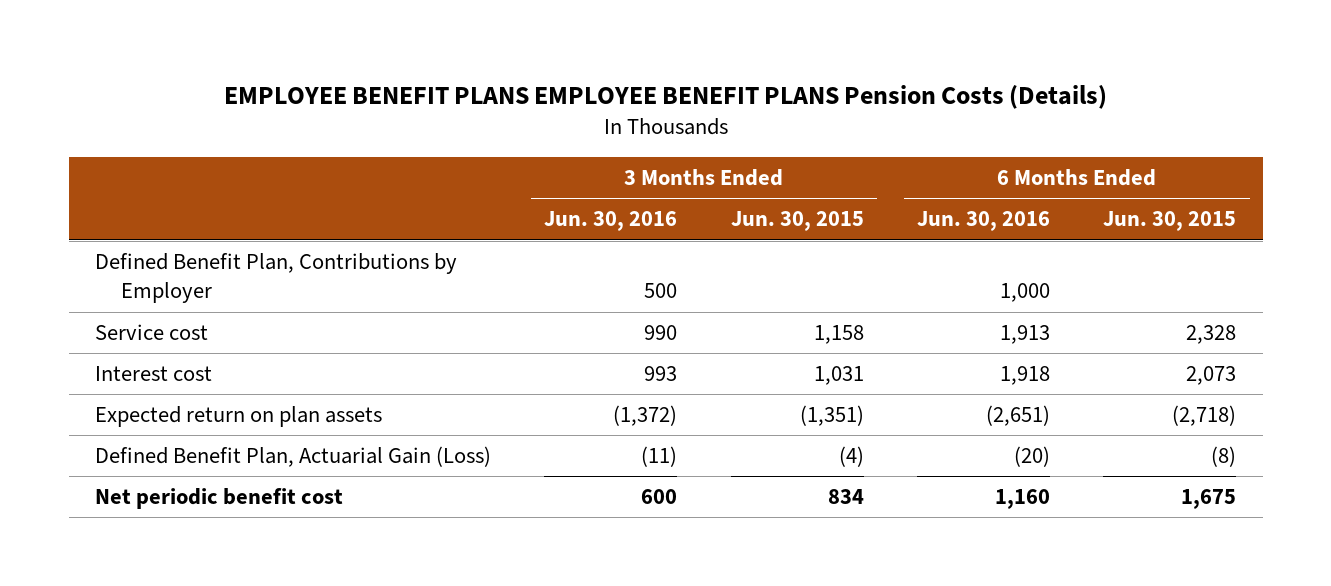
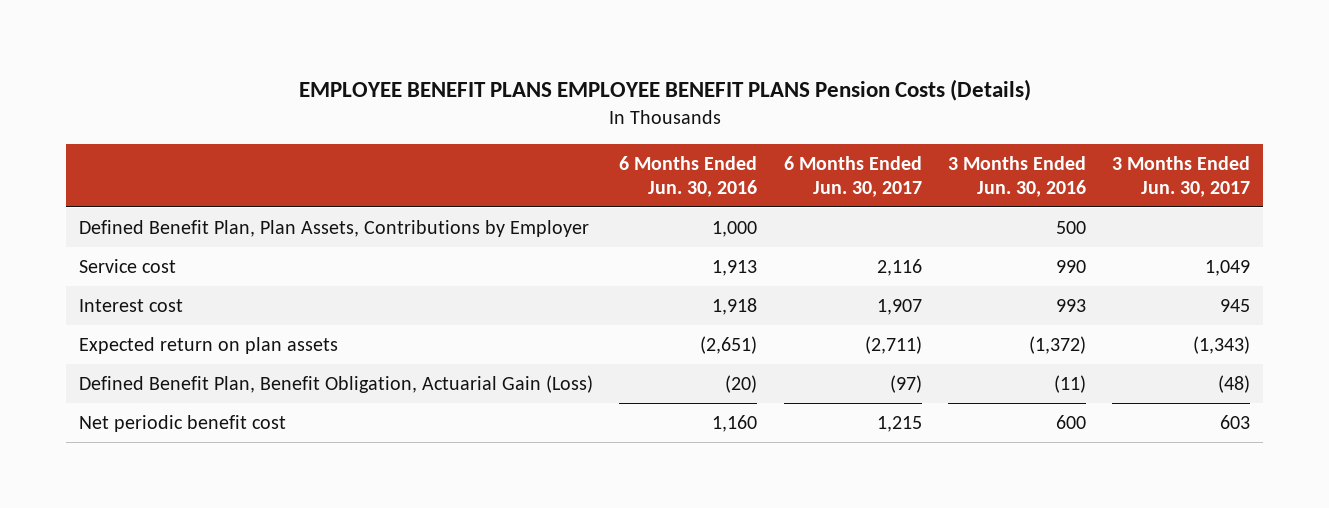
[730,211,864,232] Jun. 30, 2015 -> none
[1103,211,1237,232] Jun. 30, 2015 -> none
none -> [783,156,922,198] 6 Months Ended Jun. 30, 2017
none -> [1112,156,1251,198] 3 Months Ended Jun. 30, 2017
[95,253,458,304] Defined Benefit Plan, Contributions by Employer -> [79,219,590,237] Defined Benefit Plan, Plan Assets, Contributions by Employer
[95,446,492,468] Defined Benefit Plan, Actuarial Gain (Loss) -> [79,374,594,393] Defined Benefit Plan, Benefit Obligation, Actuarial Gain (Loss)

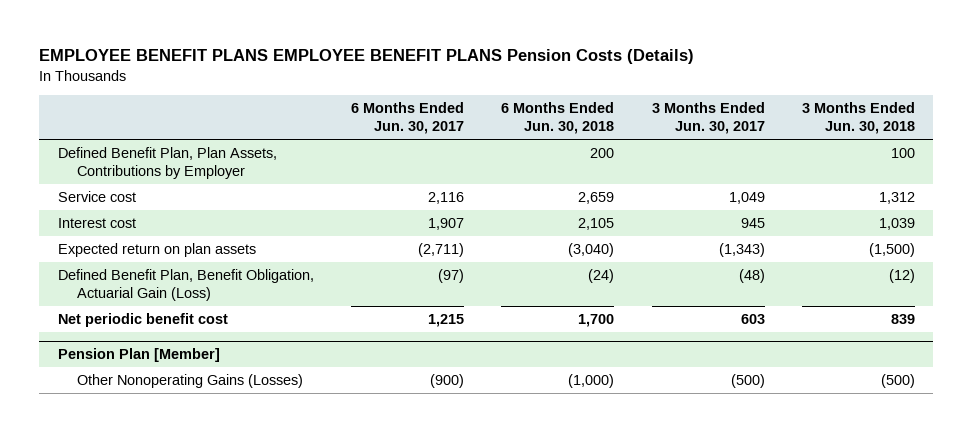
[619,156,758,198] 6 Months Ended Jun. 30, 2016 -> none
[947,156,1086,198] 3 Months Ended Jun. 30, 2016 -> none
none -> [501,101,615,135] 6 Months Ended Jun. 30, 2018
none -> [801,101,915,135] 3 Months Ended Jun. 30, 2018
none -> [57,348,220,363] Pension Plan [Member]
none -> [77,373,304,388] Other Nonoperating Gains (Losses)

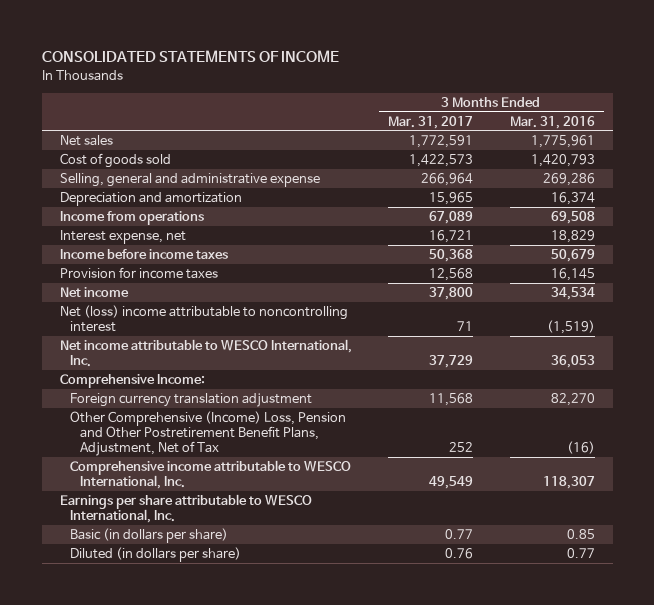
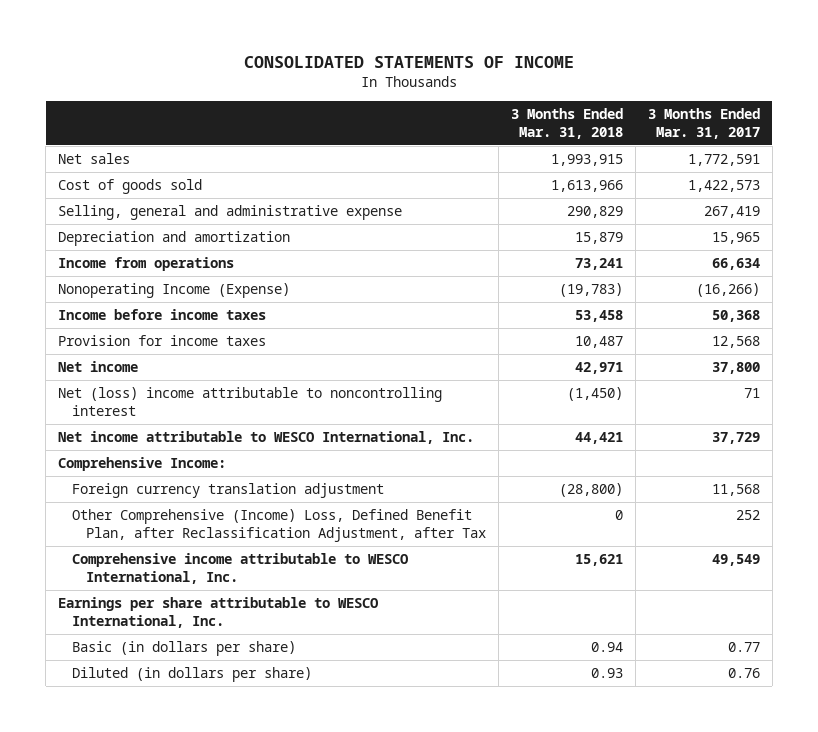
[509,115,595,129] Mar. 31, 2016 -> none
none -> [510,108,623,139] 3 Months Ended Mar. 31, 2018
[421,173,474,187] 266,964 -> [703,206,760,219] 267,419
[59,230,186,245] Interest expense, net -> none
[429,211,474,225] 67,089 -> [711,258,760,271] 66,634
none -> [58,283,291,299] Nonoperating Income (Expense)
[69,411,346,457] Other Comprehensive (Income) Loss, Pension and Other Postretirement Benefit Plans, Adjustment, Net of Tax -> [72,509,486,542] Other Comprehensive (Income) Loss, Defined Benefit Plan, after Reclassification Adjustment, after Tax

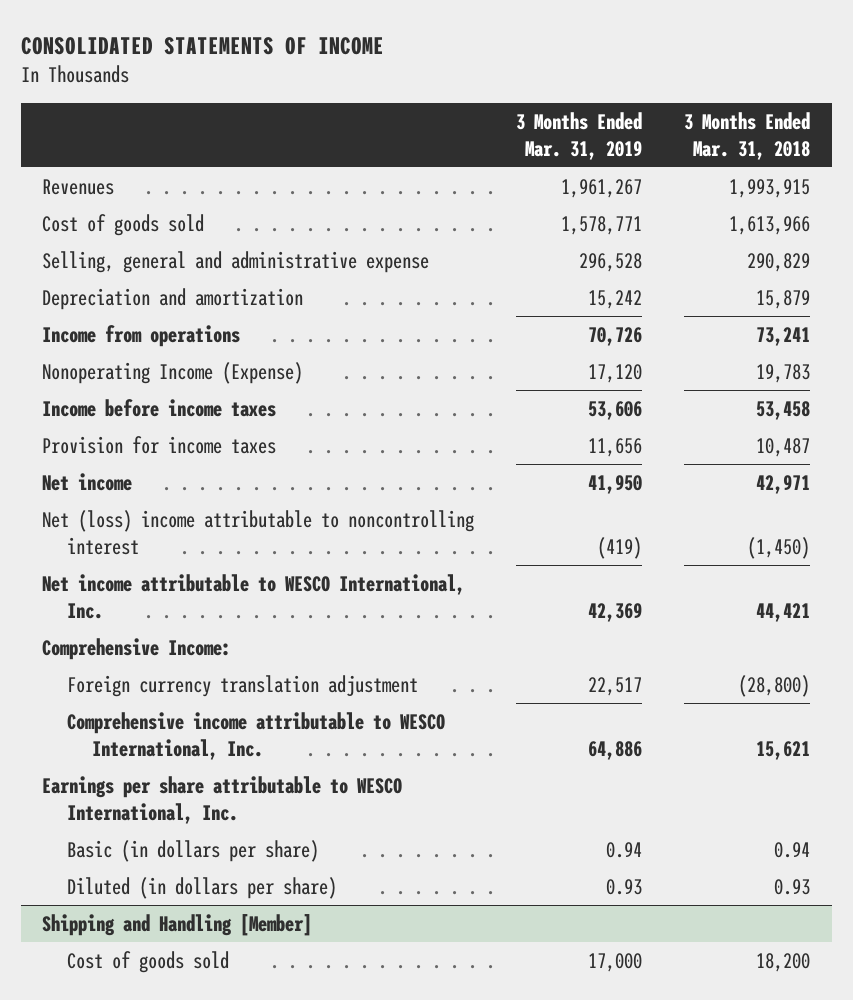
[647,108,760,139] 3 Months Ended Mar. 31, 2017 -> none
none -> [516,111,643,160] 3 Months Ended Mar. 31, 2019
[58,153,131,165] Net sales -> [42,178,115,195] Revenues
[558,283,623,298] (19,783) -> [756,363,811,383] 19,783
[72,509,486,542] Other Comprehensive (Income) Loss, Defined Benefit Plan, after Reclassification Adjustment, after Tax -> none
none -> [42,913,313,936] Shipping and Handling [Member]
none -> [67,950,230,973] Cost of goods sold

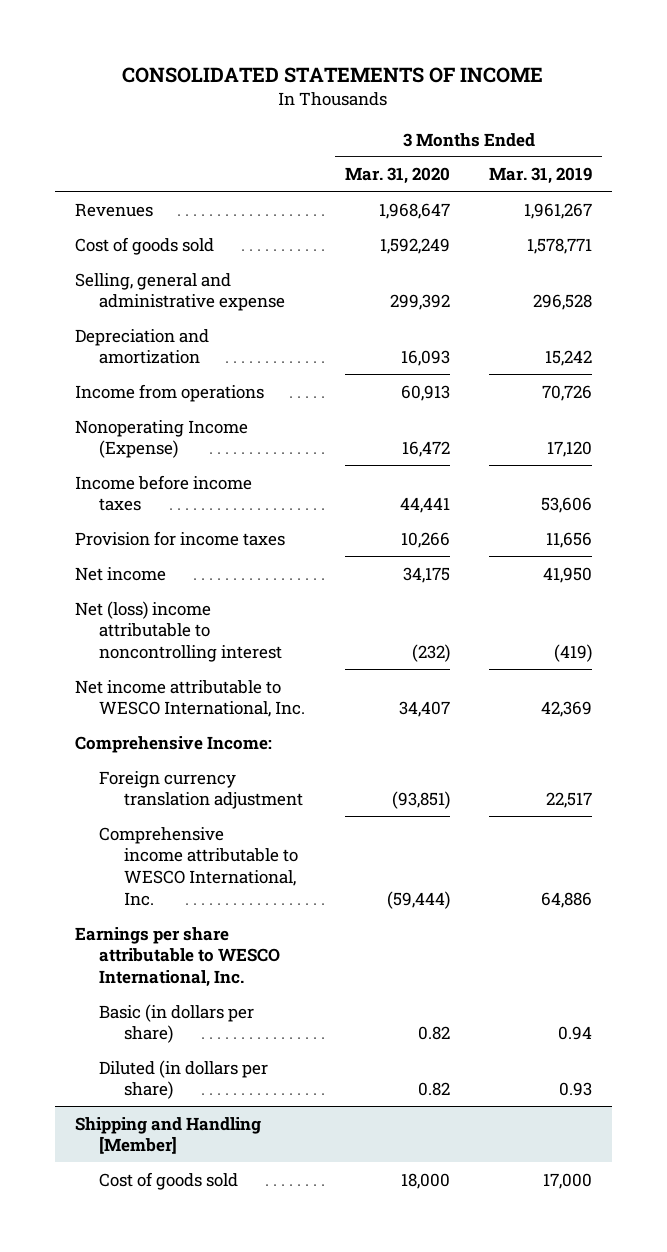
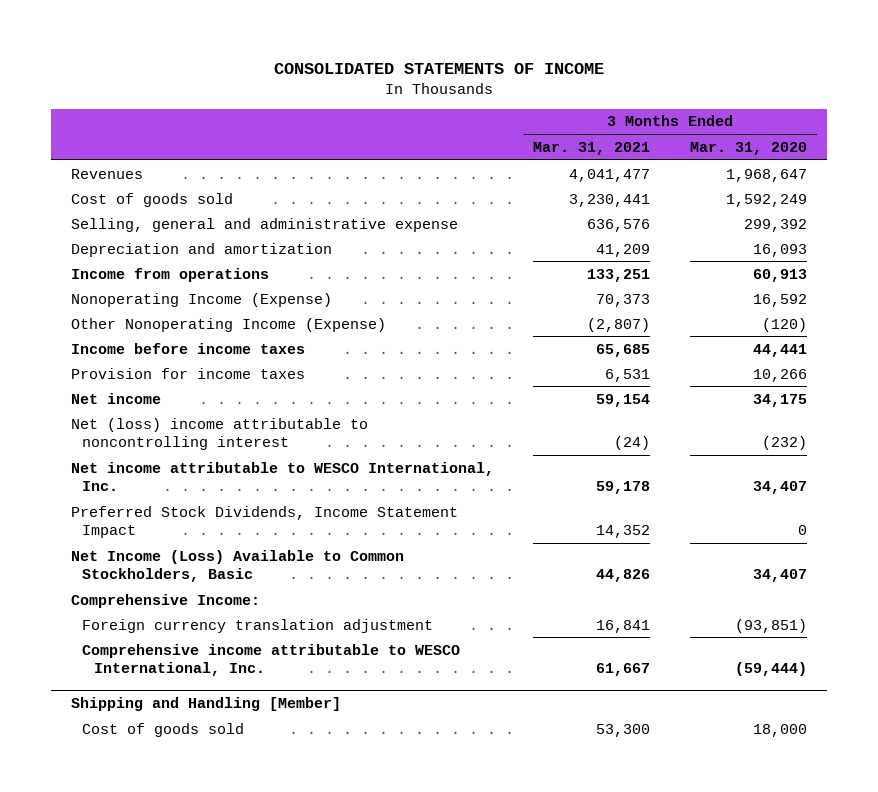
[489,167,593,185] Mar. 31, 2019 -> none
none -> [533,141,651,155] Mar. 31, 2021
[401,441,450,458] 16,472 -> [753,293,808,307] 16,592
none -> [70,317,386,332] Other Nonoperating Income (Expense)
none -> [70,505,458,538] Preferred Stock Dividends, Income Statement Impact
none -> [70,549,404,582] Net Income (Loss) Available to Common Stockholders, Basic
[74,926,281,988] Earnings per share attributable to WESCO International, Inc. -> none
[99,1003,255,1044] Basic (in dollars per share) -> none
[99,1059,269,1100] Diluted (in dollars per share) -> none

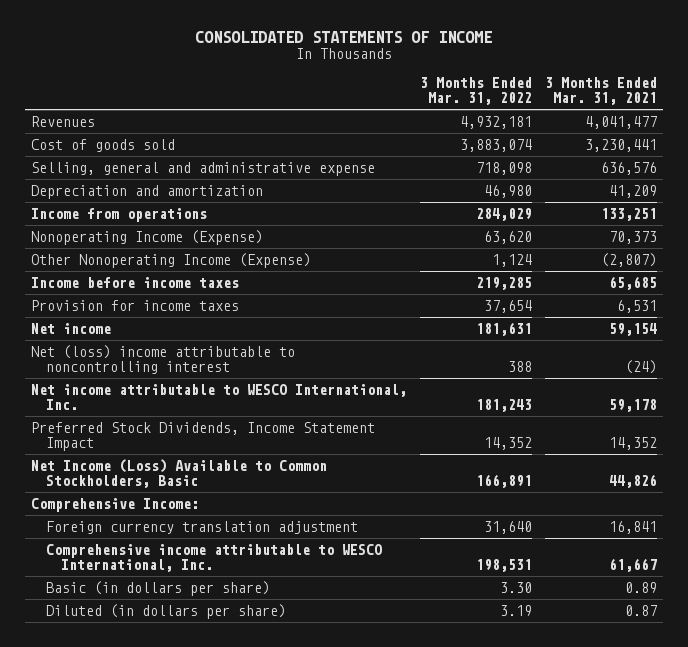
[690,141,808,155] Mar. 31, 2020 -> none
none -> [419,77,532,106] 3 Months Ended Mar. 31, 2022
[70,696,341,711] Shipping and Handling [Member] -> none
[82,722,245,737] Cost of goods sold -> none
none -> [45,581,270,597] Basic (in dollars per share)
none -> [45,604,286,620] Diluted (in dollars per share)

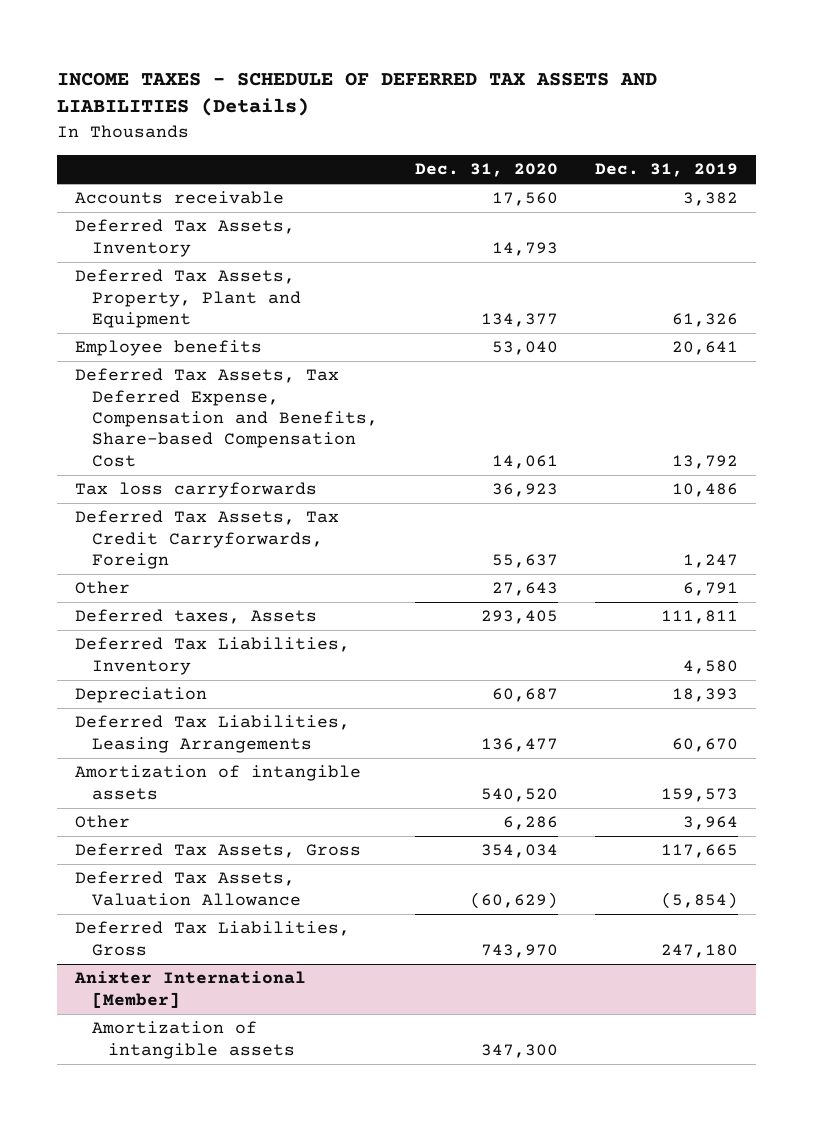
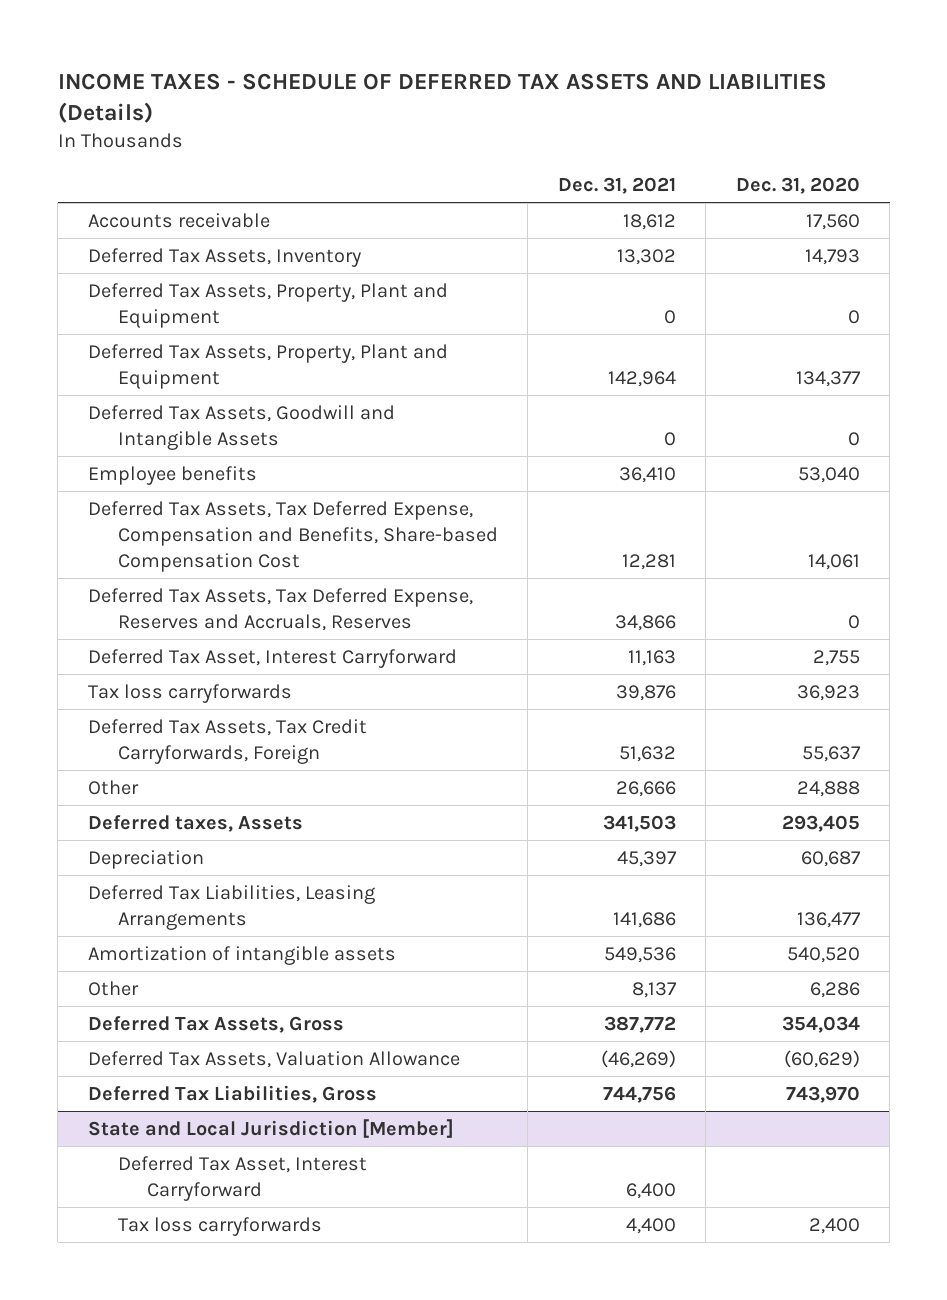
[594,163,738,178] Dec. 31, 2019 -> none
none -> [557,176,676,194] Dec. 31, 2021
none -> [87,282,448,328] Deferred Tax Assets, Property, Plant and Equipment
none -> [87,404,395,450] Deferred Tax Assets, Goodwill and Intangible Assets
none -> [87,587,473,631] Deferred Tax Assets, Tax Deferred Expense, Reserves and Accruals, Reserves
none -> [87,648,457,668] Deferred Tax Asset, Interest Carryforward
[491,582,558,597] 27,643 -> [796,780,860,797] 24,888
[75,637,351,675] Deferred Tax Liabilities, Inventory -> none
[74,971,307,1008] Anixter International [Member] -> none
[91,1021,296,1059] Amortization of intangible assets -> none
none -> [87,1118,454,1138] State and Local Jurisdiction [Member]
none -> [117,1155,367,1201] Deferred Tax Asset, Interest Carryforward
none -> [117,1216,322,1236] Tax loss carryforwards

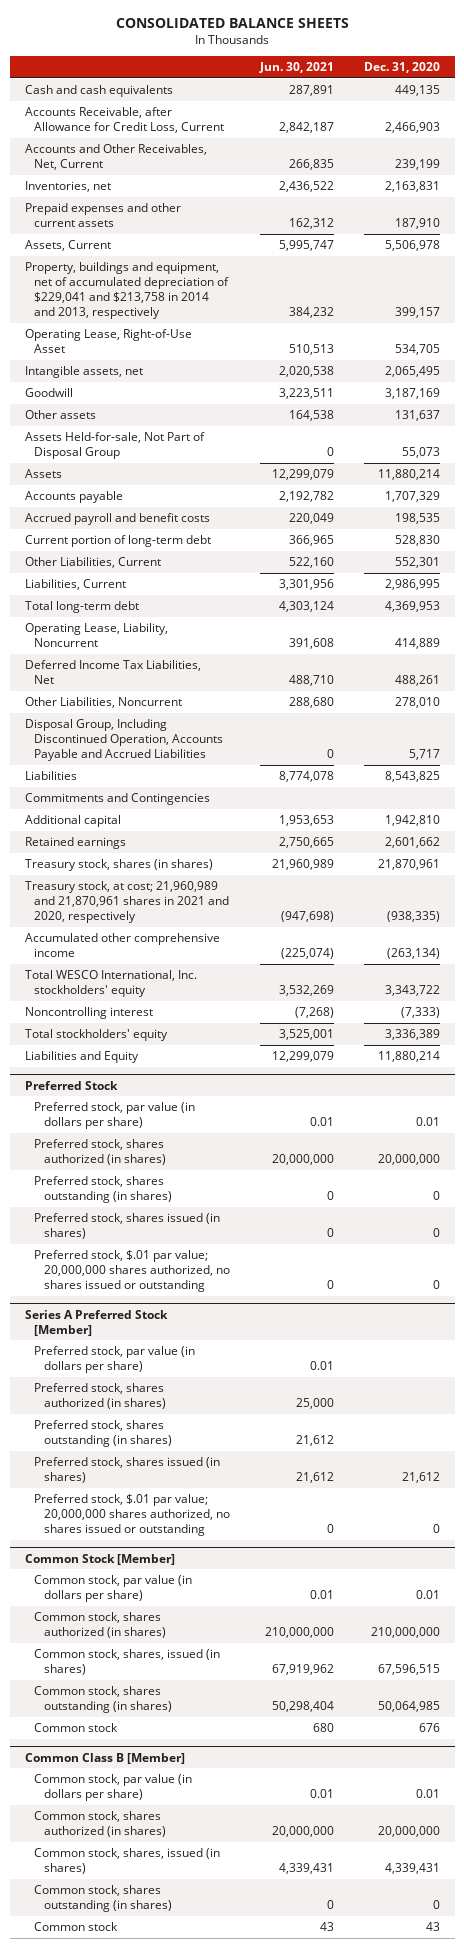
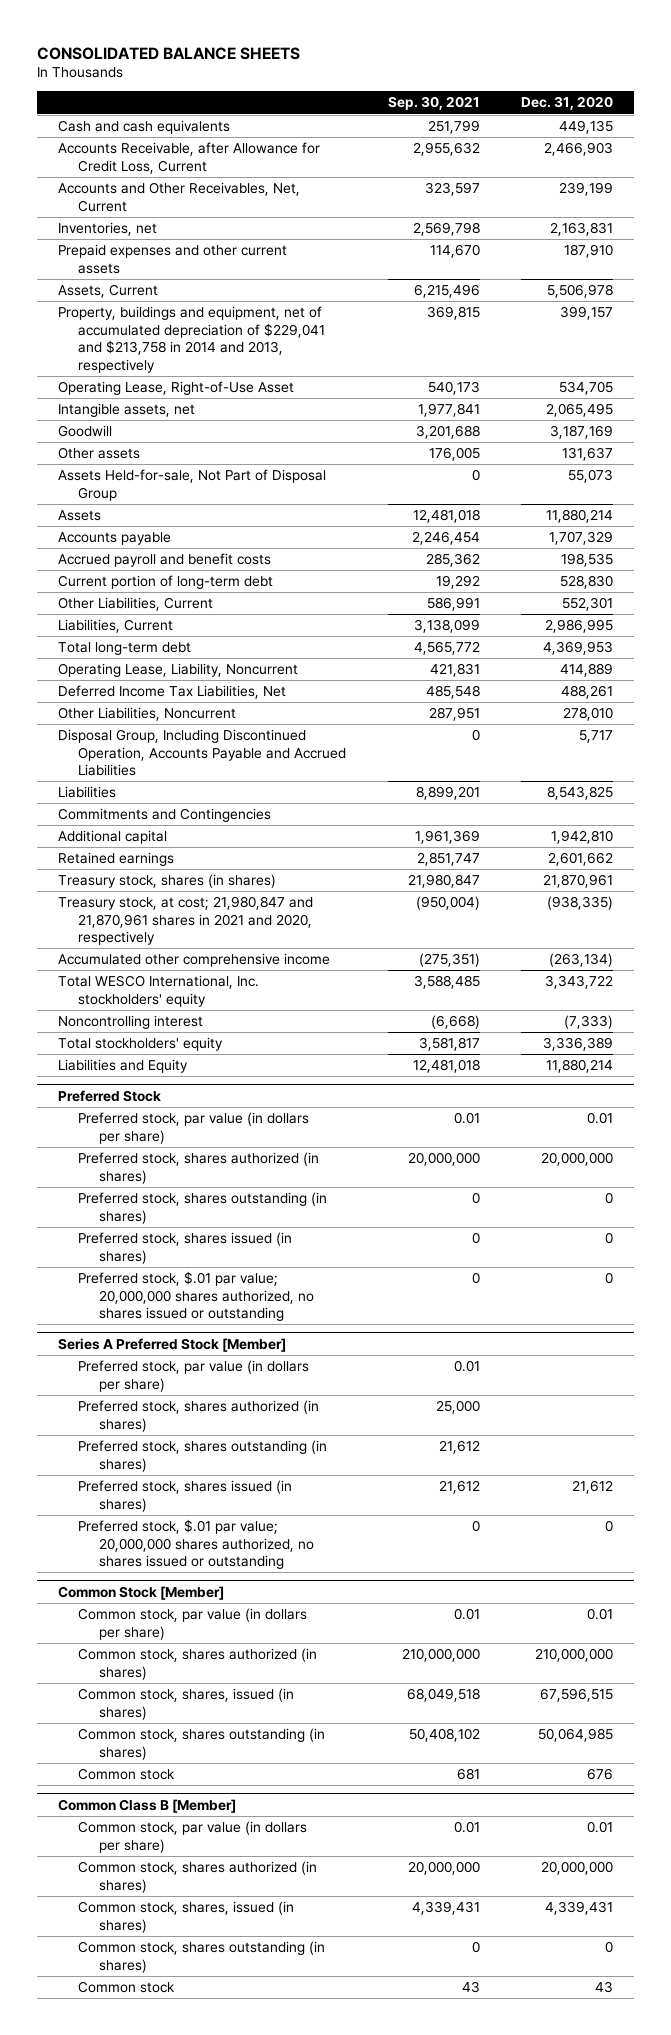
[258,61,334,73] Jun. 30, 2021 -> none
none -> [387,96,480,111] Sep. 30, 2021
[24,881,230,924] Treasury stock, at cost; 21,960,989 and 21,870,961 shares in 2021 and 2020, respectively -> [57,896,313,946] Treasury stock, at cost; 21,980,847 and 21,870,961 shares in 2021 and 2020, respectively

